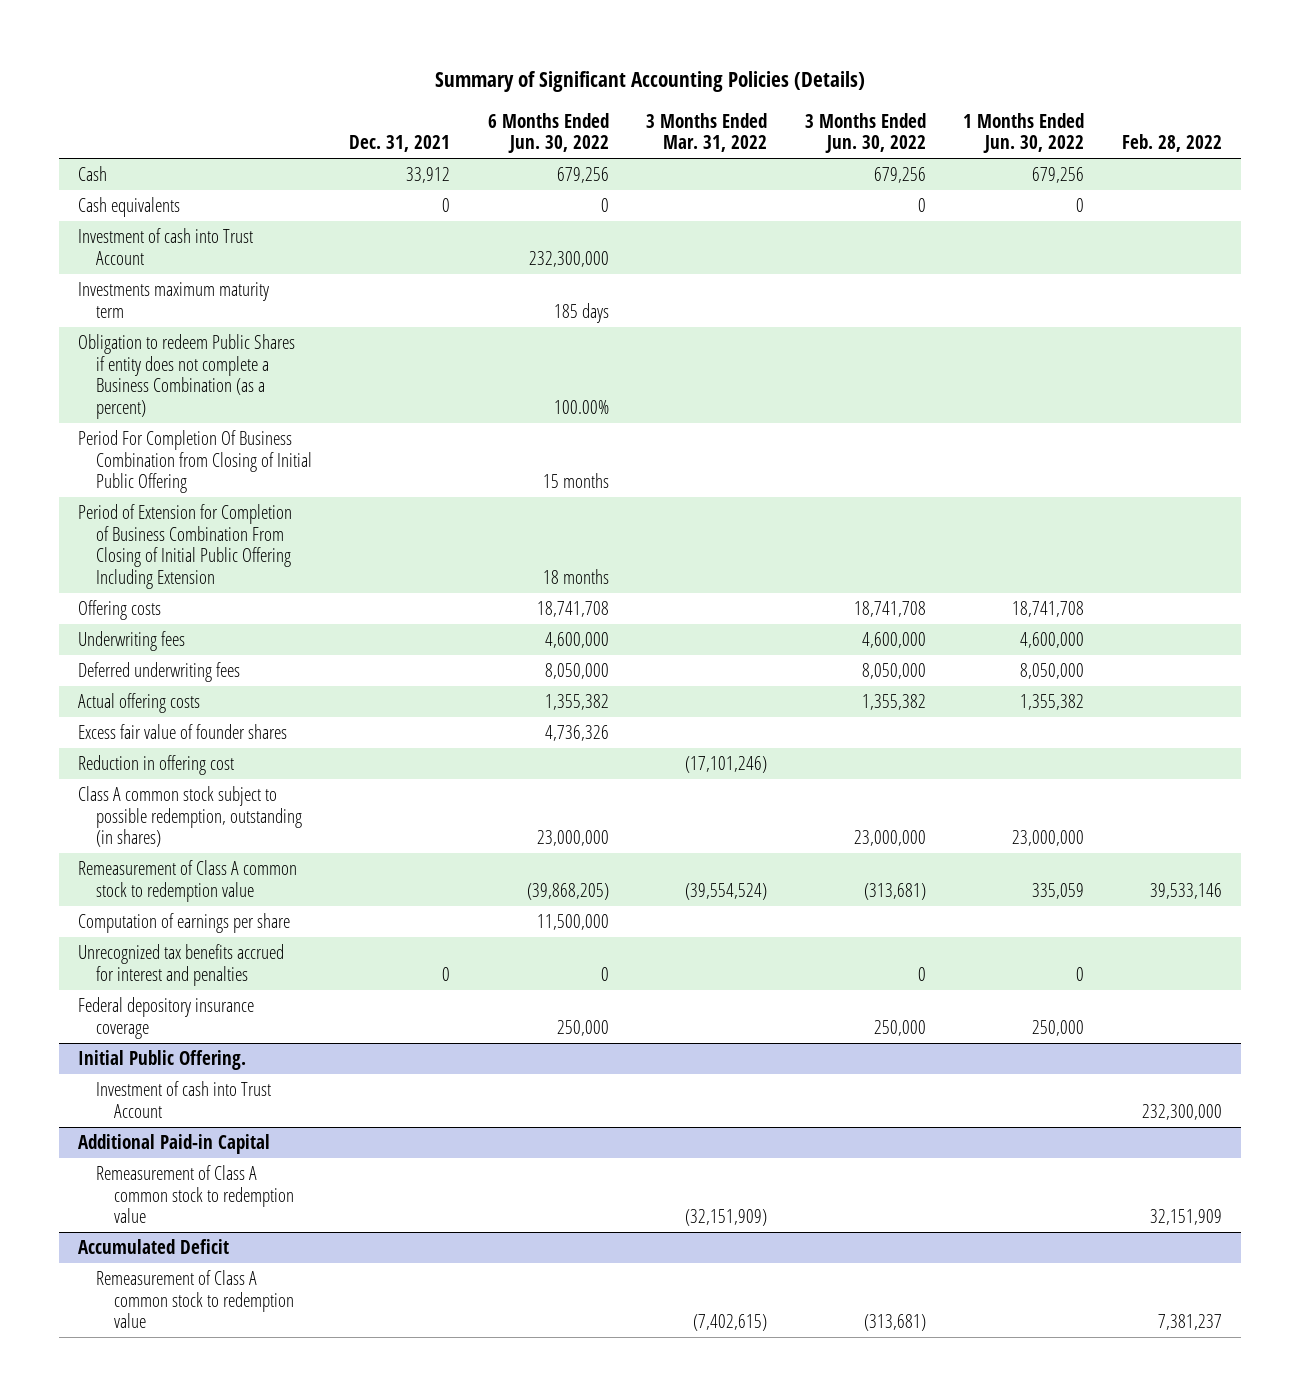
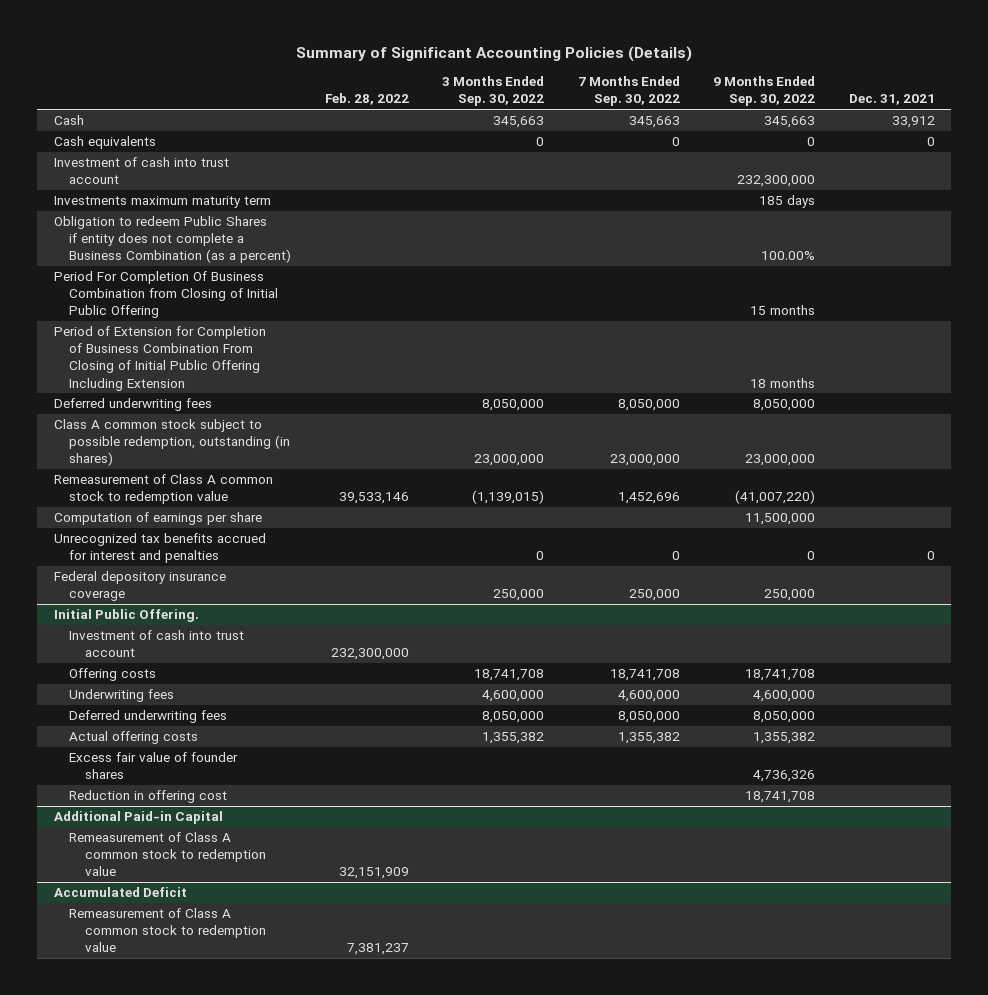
[487,112,609,154] 6 Months Ended Jun. 30, 2022 -> none
[646,112,768,153] 3 Months Ended Mar. 31, 2022 -> none
[804,112,926,154] 3 Months Ended Jun. 30, 2022 -> none
[963,112,1085,154] 1 Months Ended Jun. 30, 2022 -> none
none -> [442,76,545,107] 3 Months Ended Sep. 30, 2022
none -> [577,76,680,107] 7 Months Ended Sep. 30, 2022
none -> [713,76,816,107] 9 Months Ended Sep. 30, 2022
[77,228,253,265] Investment of cash into Trust Account -> [53,157,229,185] Investment of cash into trust account
[77,600,161,621] Offering costs -> none
[77,631,185,652] Underwriting fees -> none
[77,693,200,714] Actual offering costs -> none
[77,724,287,740] Excess fair value of founder shares -> none
[77,755,234,776] Reduction in offering cost -> none
[95,1081,271,1118] Investment of cash into Trust Account -> [69,630,245,658] Investment of cash into trust account
none -> [69,668,157,682] Offering costs
none -> [69,689,175,703] Underwriting fees
none -> [69,710,228,724] Deferred underwriting fees
none -> [69,731,199,745] Actual offering costs
none -> [69,752,239,780] Excess fair value of founder shares
none -> [69,790,228,804] Reduction in offering cost

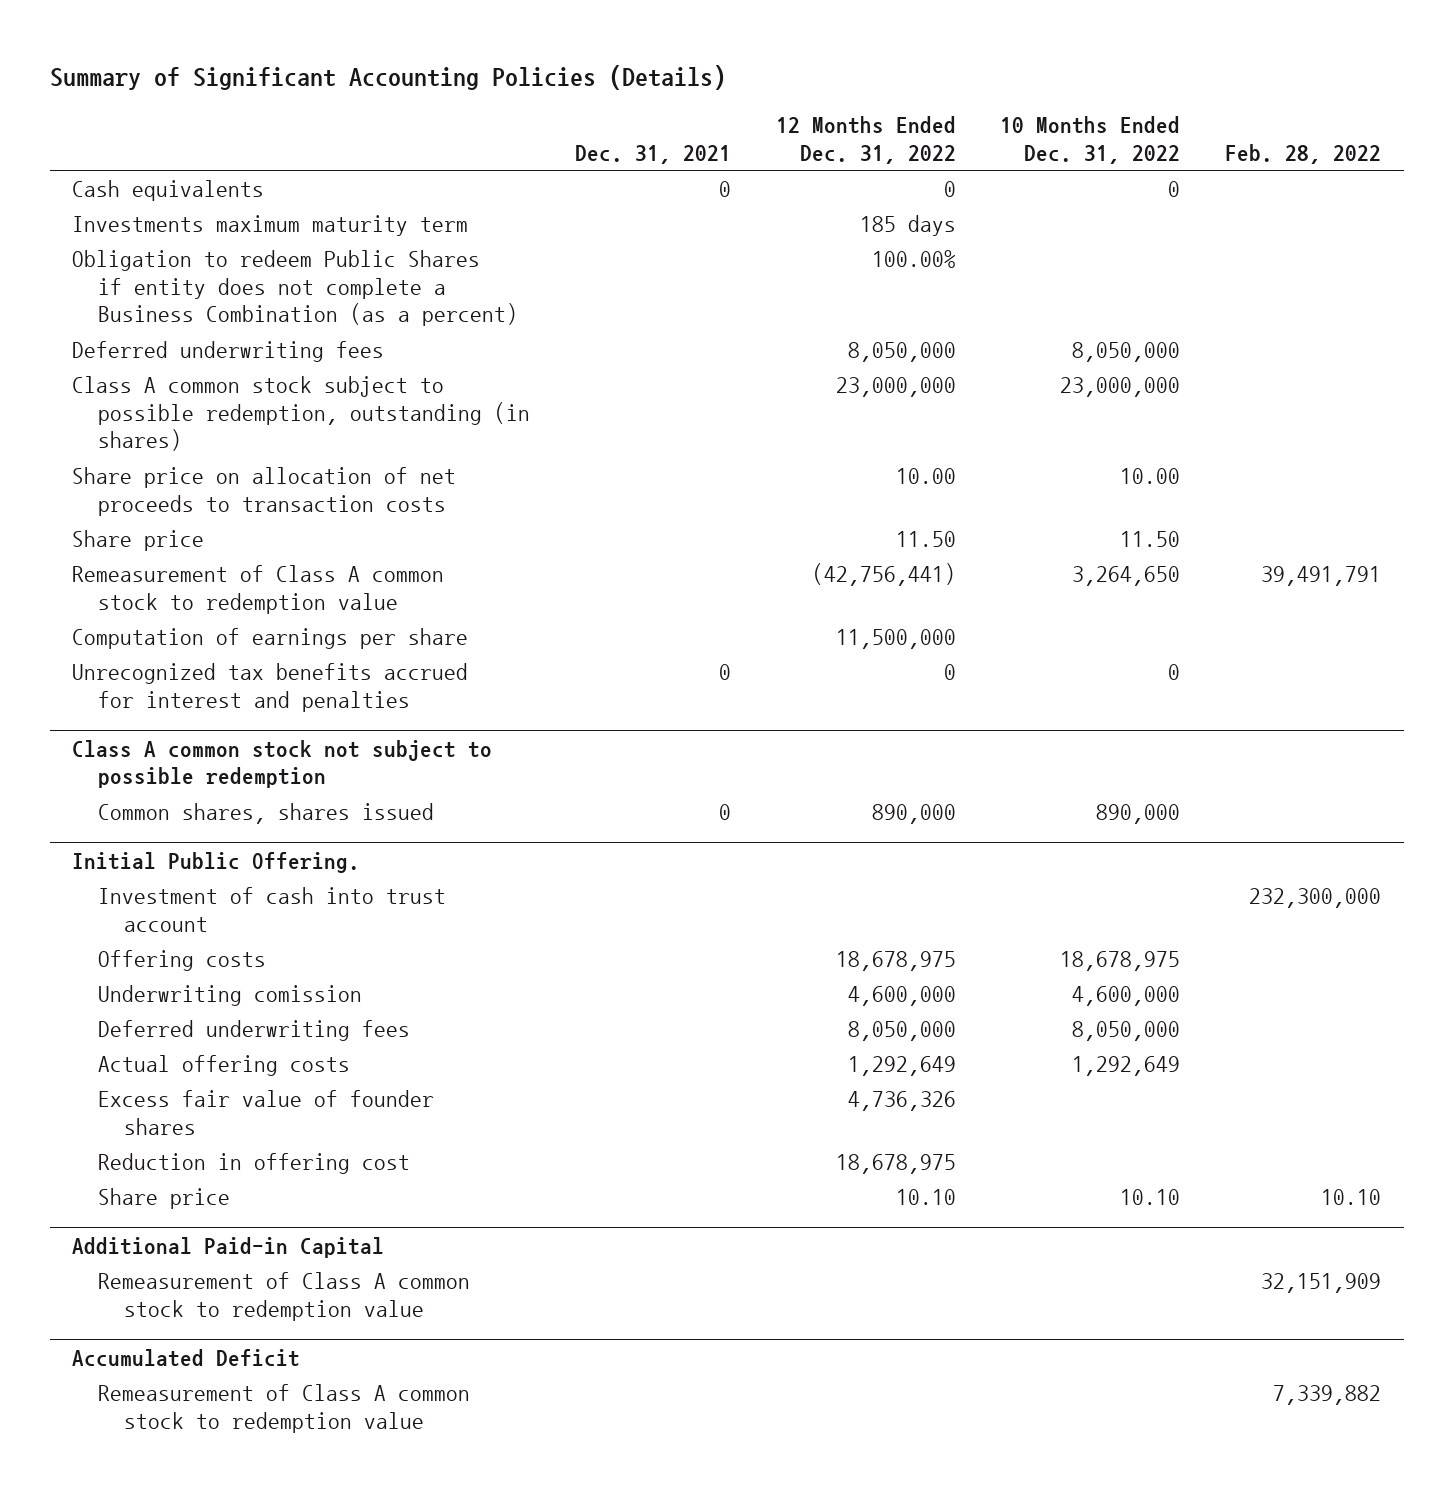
[442,76,545,107] 3 Months Ended Sep. 30, 2022 -> none
[577,76,680,107] 7 Months Ended Sep. 30, 2022 -> none
[713,76,816,107] 9 Months Ended Sep. 30, 2022 -> none
none -> [775,115,956,164] 12 Months Ended Dec. 31, 2022
none -> [1000,115,1181,164] 10 Months Ended Dec. 31, 2022
[53,115,84,126] Cash -> none
[53,157,229,185] Investment of cash into trust account -> none
[53,271,279,319] Period For Completion Of Business Combination from Closing of Initial Public Offering -> none
[53,326,266,391] Period of Extension for Completion of Business Combination From Closing of Initial Public Offering Including Extension -> none
none -> [72,466,457,516] Share price on allocation of net proceeds to transaction costs
none -> [72,529,205,551] Share price
[338,492,409,505] 39,533,146 -> [1261,565,1382,586] 39,491,791
[53,571,226,602] Federal depository insurance coverage -> none
none -> [72,739,493,789] Class A common stock not subject to possible redemption
none -> [98,802,435,824] Common shares, shares issued
[69,689,175,703] Underwriting fees -> [98,984,363,1006] Underwriting comission
none -> [98,1187,231,1209] Share price
[346,943,409,956] 7,381,237 -> [1273,1384,1382,1405] 7,339,882

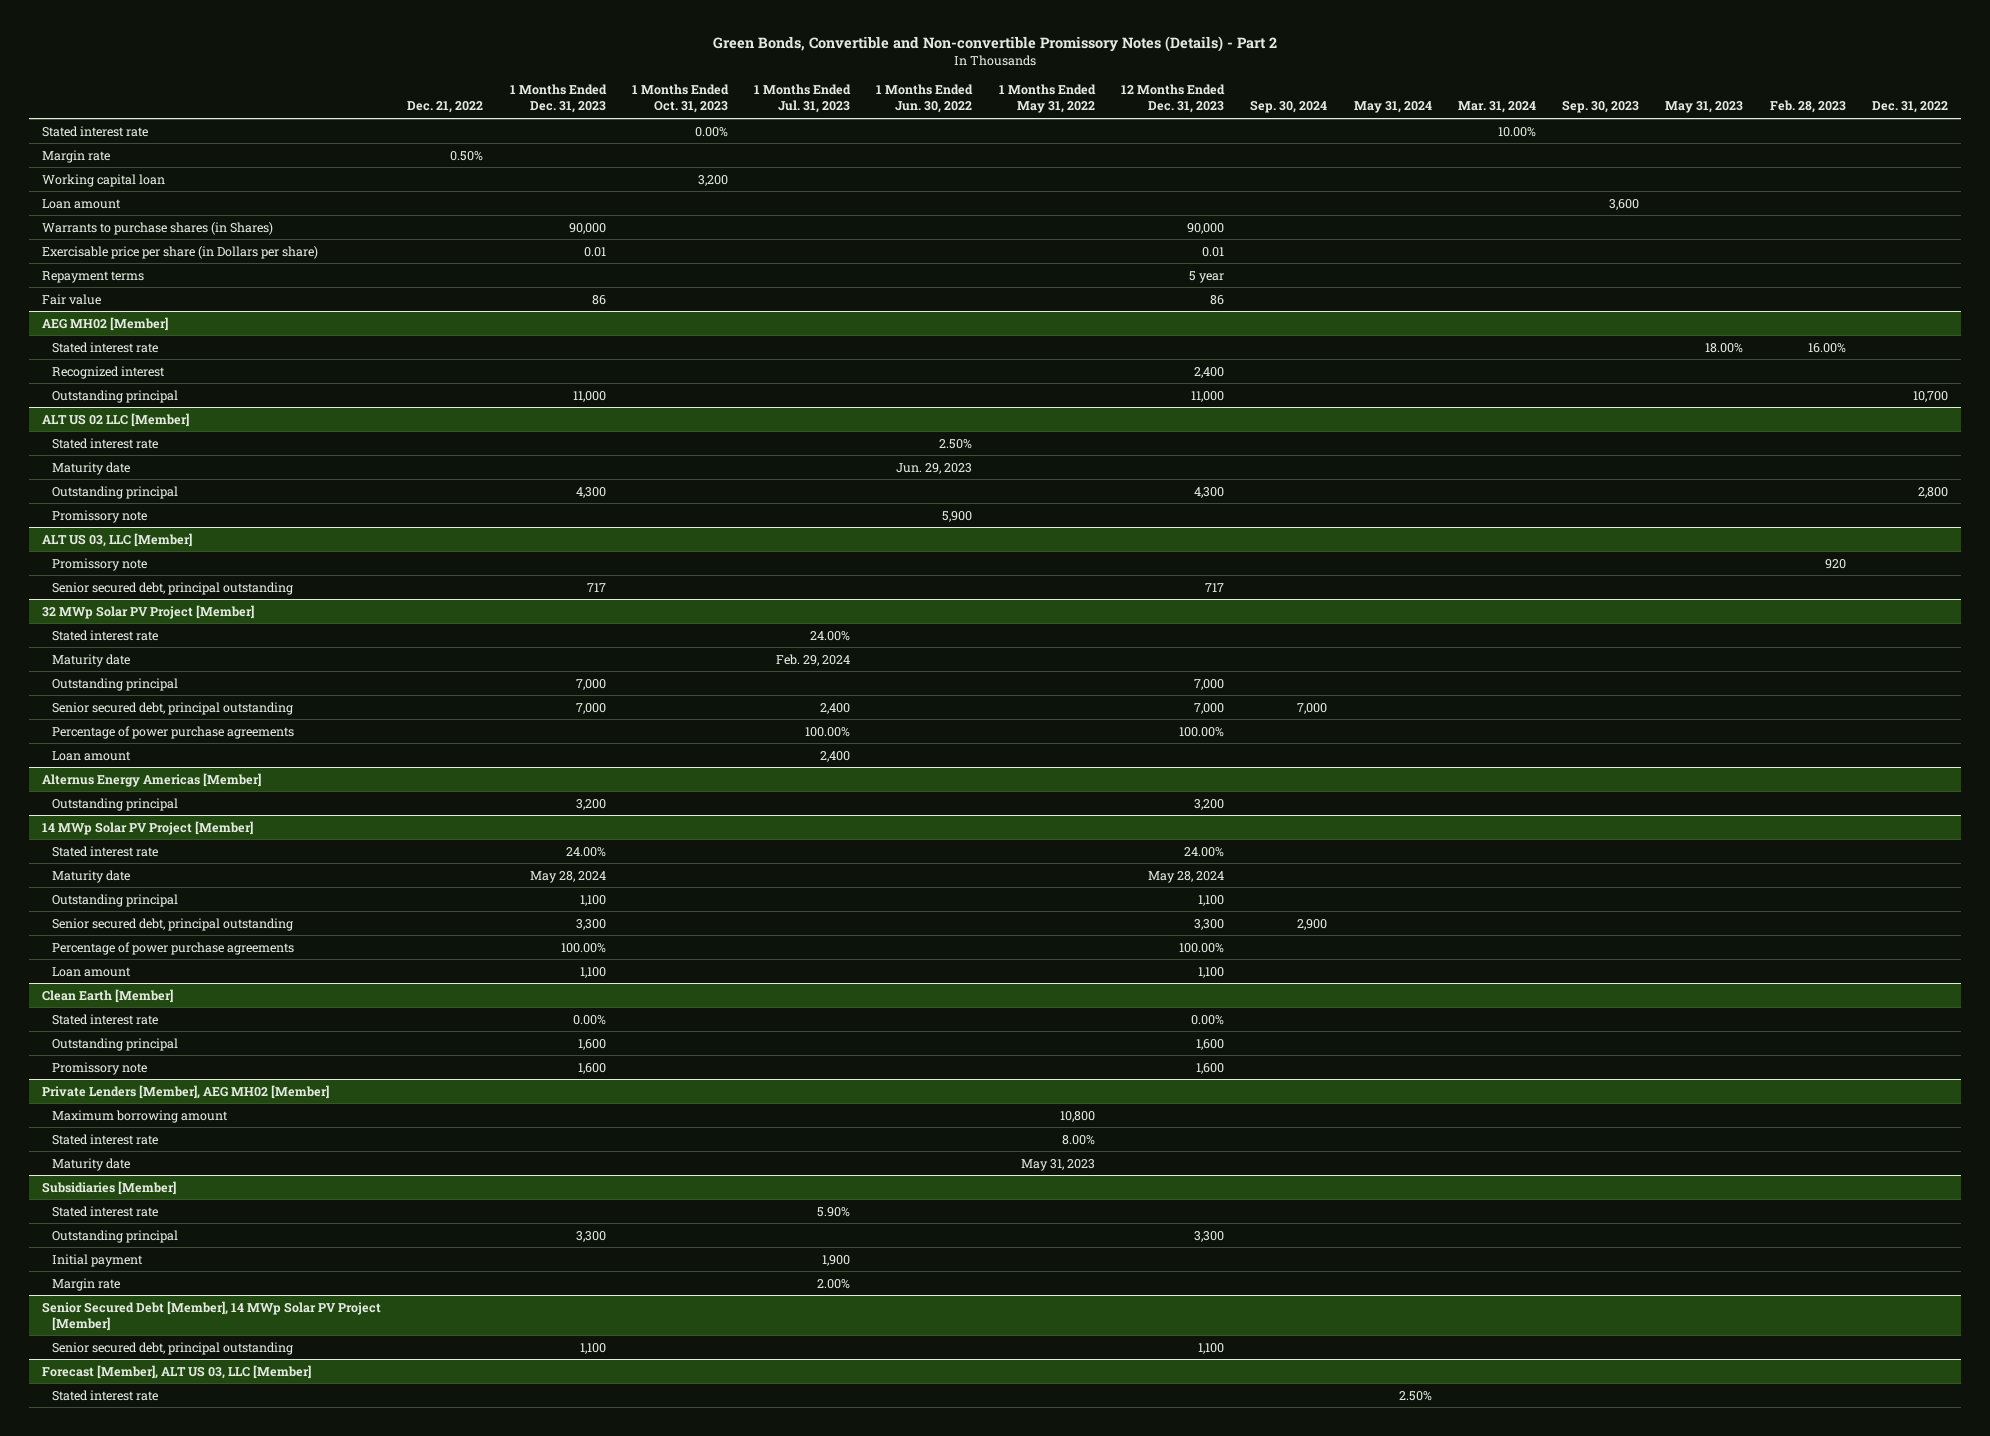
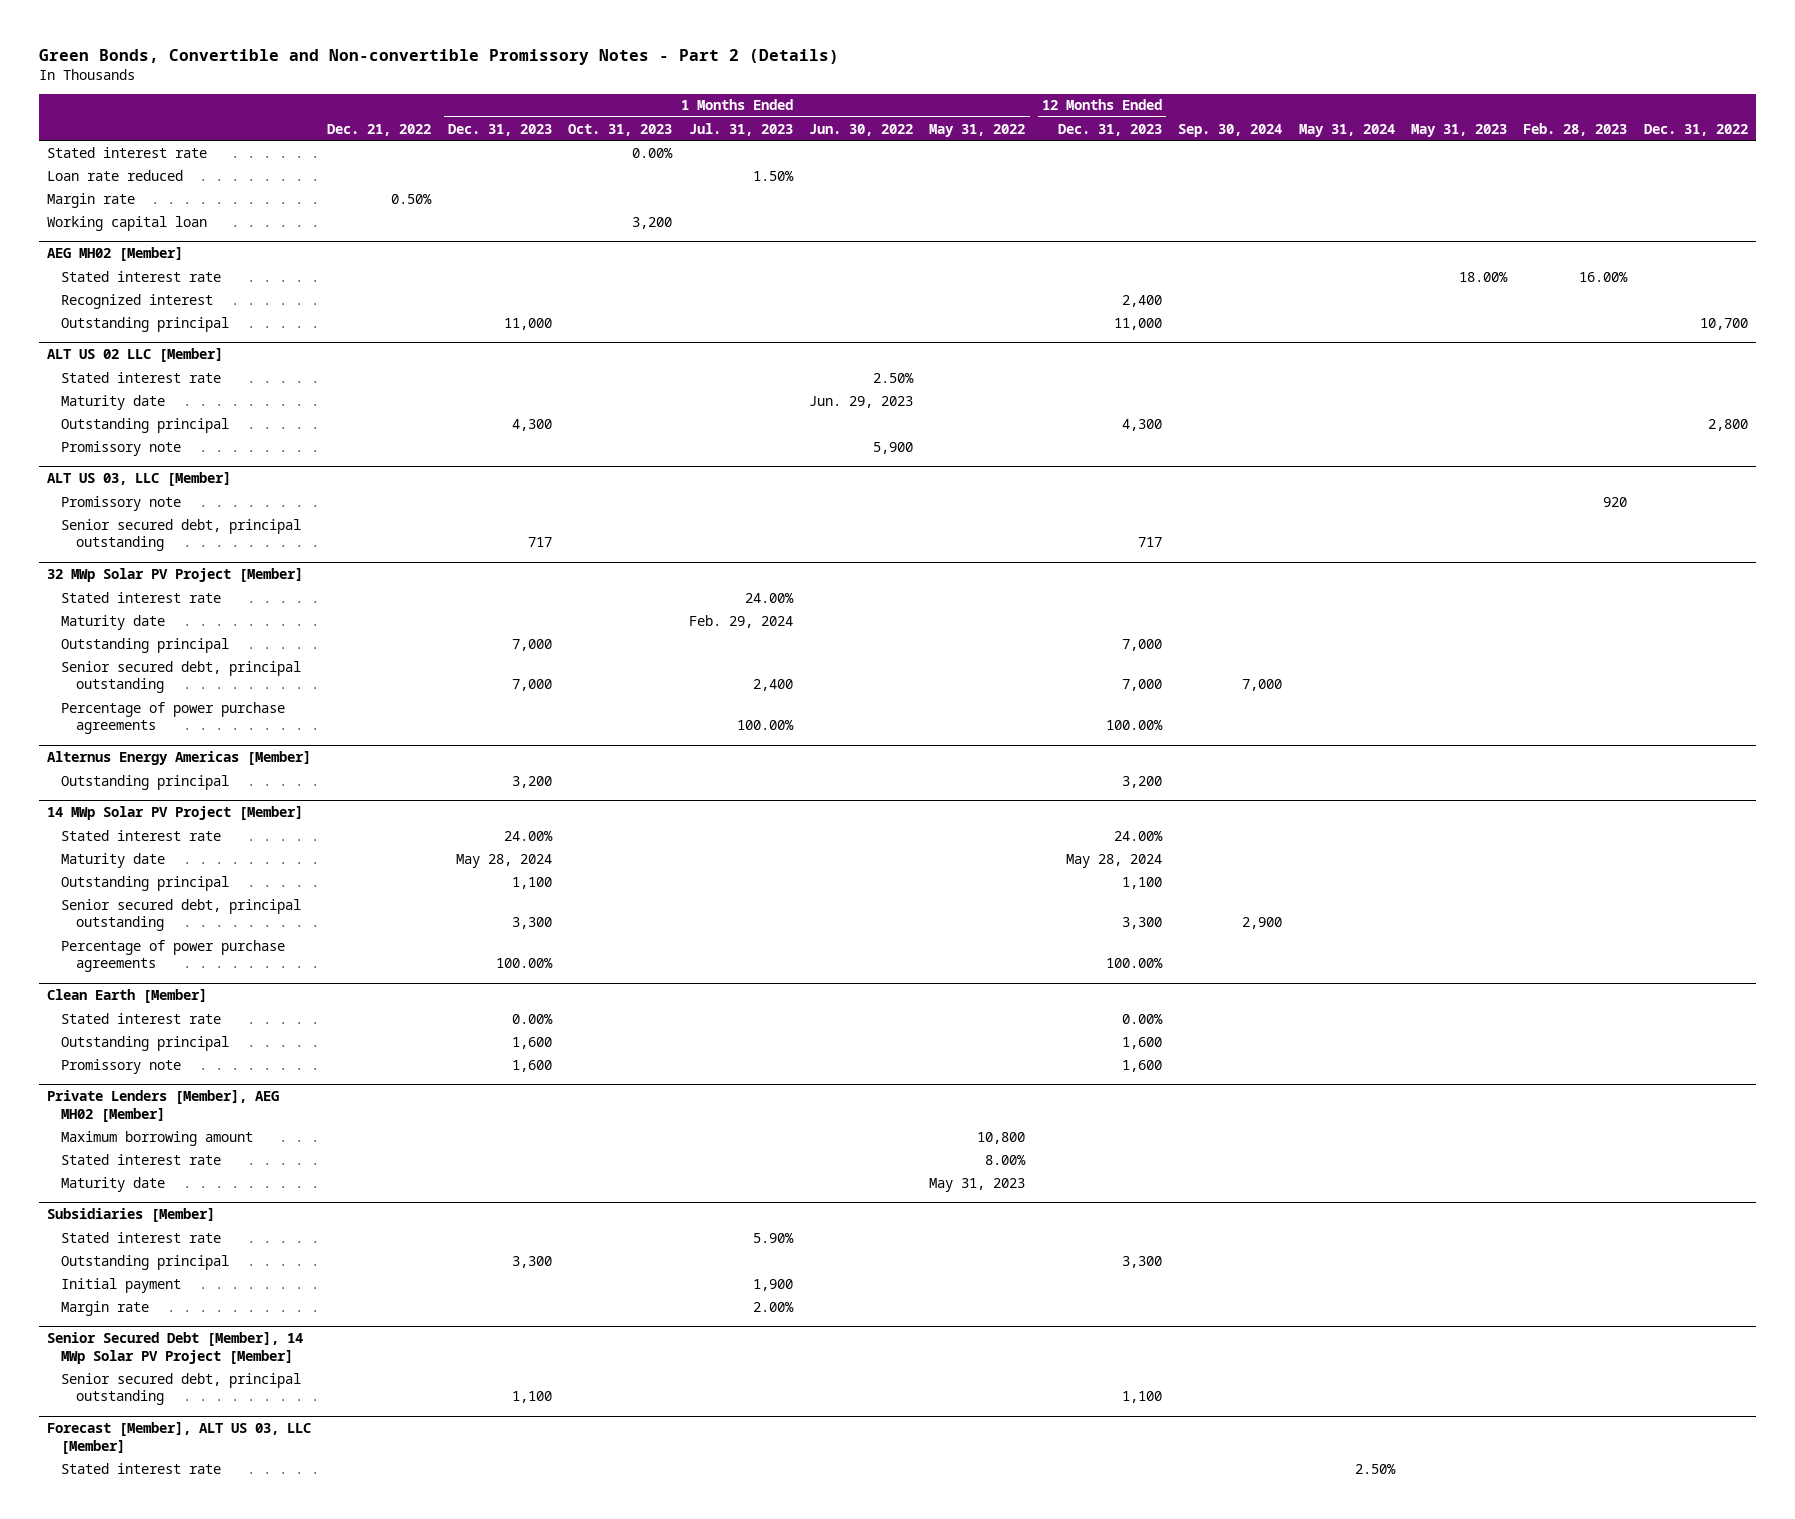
[713,36,1278,53] Green Bonds, Convertible and Non-convertible Promissory Notes (Details) - Part 2 -> [38,48,839,65] Green Bonds, Convertible and Non-convertible Promissory Notes - Part 2 (Details)
[1457,101,1536,114] Mar. 31, 2024 -> none
[1562,100,1640,114] Sep. 30, 2023 -> none
none -> [47,169,184,181] Loan rate reduced
[41,198,121,209] Loan amount -> none
[41,221,273,235] Warrants to purchase shares (in Shares) -> none
[41,245,318,259] Exercisable price per share (in Dollars per share) -> none
[41,270,144,283] Repayment terms -> none
[41,293,101,305] Fair value -> none
[51,750,131,761] Loan amount -> none
[51,966,131,977] Loan amount -> none

